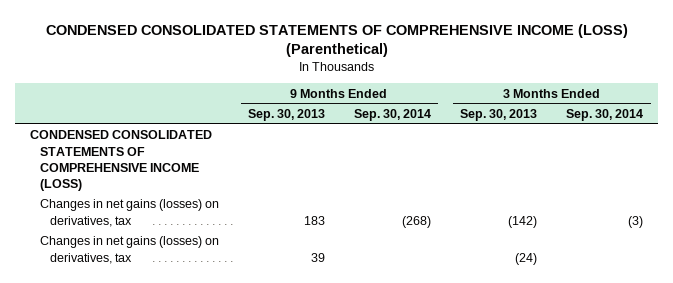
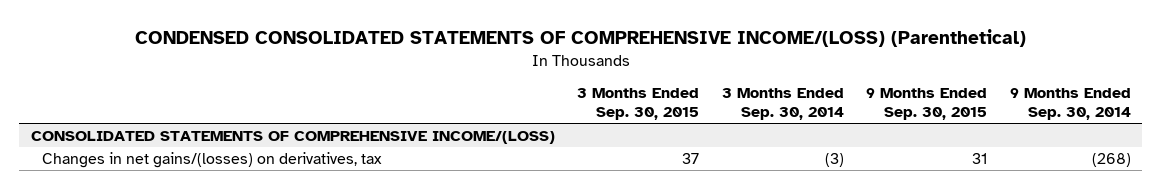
[45,23,628,57] CONDENSED CONSOLIDATED STATEMENTS OF COMPREHENSIVE INCOME (LOSS) (Parenthetical) -> [134,29,1026,48] CONDENSED CONSOLIDATED STATEMENTS OF COMPREHENSIVE INCOME/(LOSS) (Parenthetical)
[247,109,325,122] Sep. 30, 2013 -> none
[460,109,538,122] Sep. 30, 2013 -> none
none -> [577,88,700,121] 3 Months Ended Sep. 30, 2015
none -> [866,88,988,121] 9 Months Ended Sep. 30, 2015
[39,236,219,264] Changes in net gains (losses) on derivatives, tax -> none
[29,130,212,192] CONDENSED CONSOLIDATED STATEMENTS OF COMPREHENSIVE INCOME (LOSS) -> [30,130,555,144] CONSOLIDATED STATEMENTS OF COMPREHENSIVE INCOME/(LOSS)
[39,199,219,227] Changes in net gains (losses) on derivatives, tax -> [42,151,383,168] Changes in net gains/(losses) on derivatives, tax

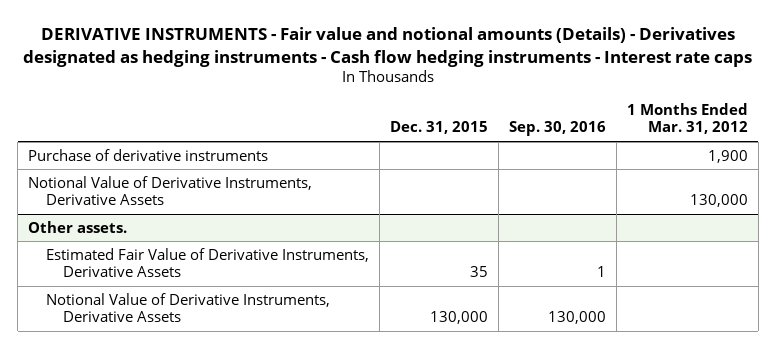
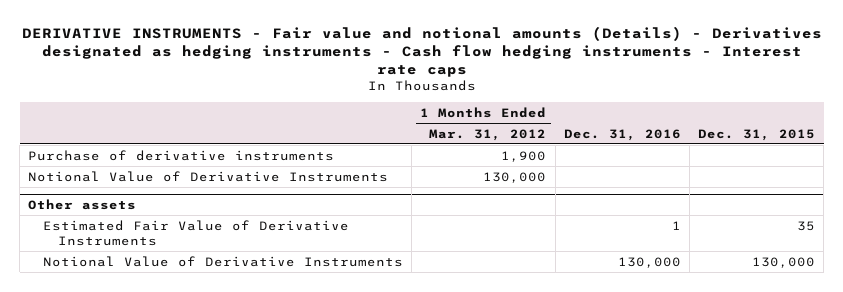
[508,121,606,137] Sep. 30, 2016 -> none
none -> [563,128,681,141] Dec. 31, 2016
[28,175,313,205] Notional Value of Derivative Instruments, Derivative Assets -> [28,170,389,182] Notional Value of Derivative Instruments
[28,220,128,233] Other assets. -> [28,199,137,211] Other assets
[45,247,369,277] Estimated Fair Value of Derivative Instruments, Derivative Assets -> [43,219,350,246] Estimated Fair Value of Derivative Instruments
[45,292,330,322] Notional Value of Derivative Instruments, Derivative Assets -> [43,255,404,267] Notional Value of Derivative Instruments

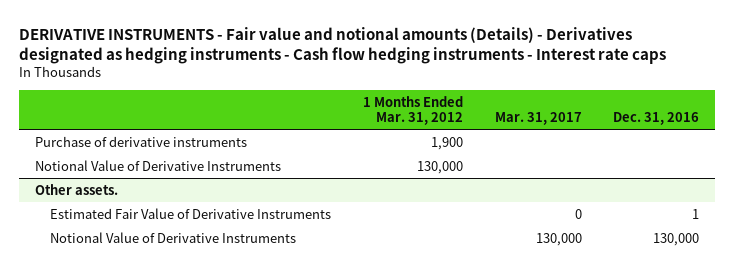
[698,128,816,141] Dec. 31, 2015 -> none
none -> [494,112,582,126] Mar. 31, 2017
[28,199,137,211] Other assets -> [35,183,119,195] Other assets.

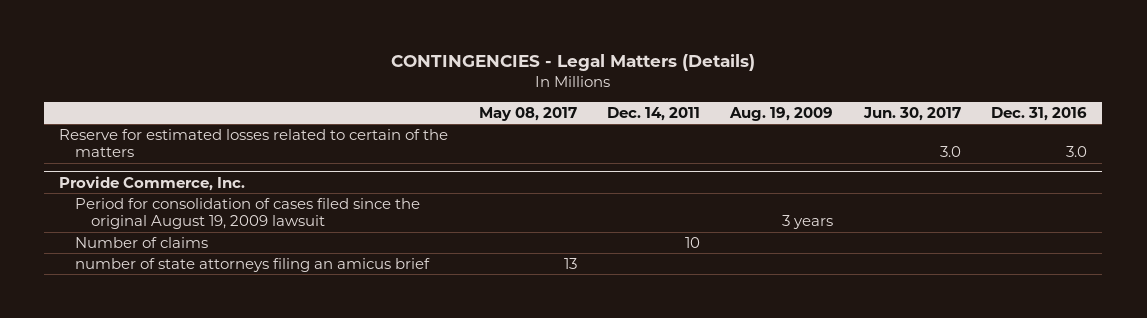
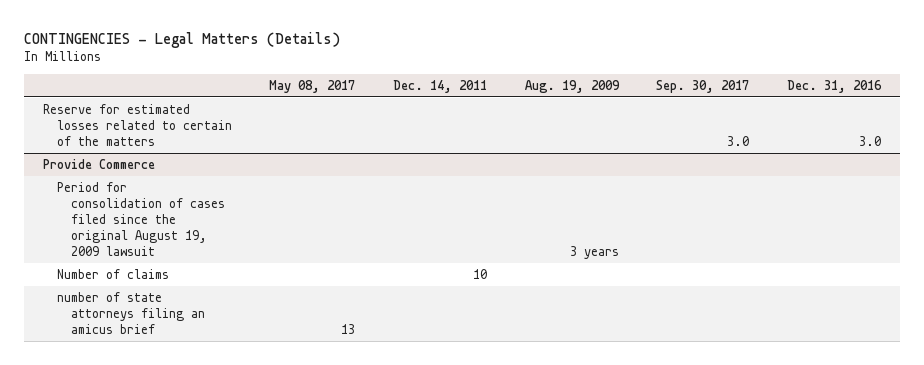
[862,106,961,121] Jun. 30, 2017 -> none
none -> [656,79,750,93] Sep. 30, 2017
[59,175,246,191] Provide Commerce, Inc. -> [43,158,156,169] Provide Commerce

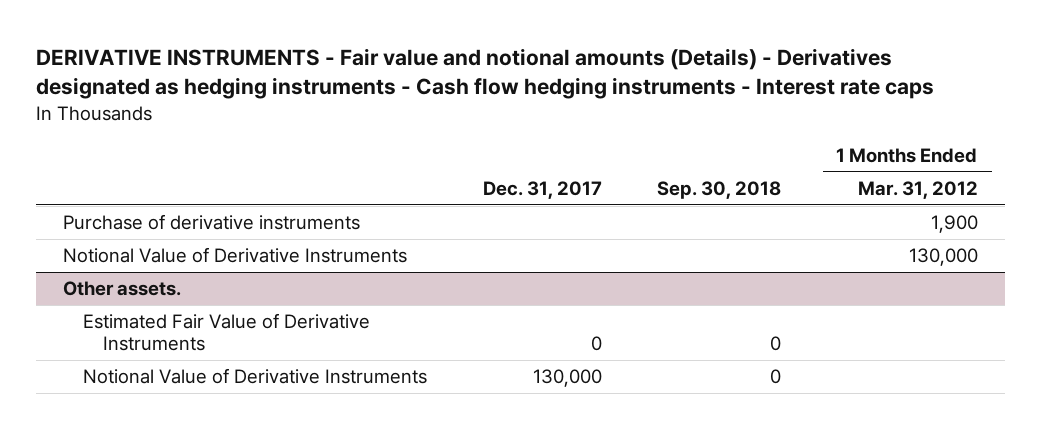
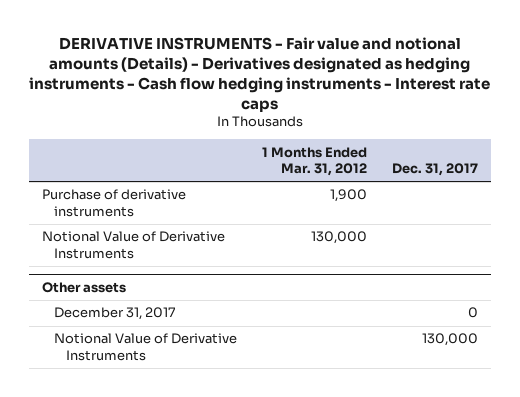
[657,180,782,199] Sep. 30, 2018 -> none
[63,281,182,297] Other assets. -> [41,281,126,293] Other assets
[83,313,371,352] Estimated Fair Value of Derivative Instruments -> [53,307,175,321] December 31, 2017

